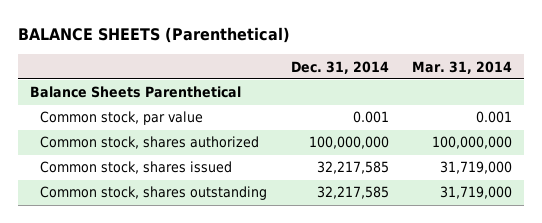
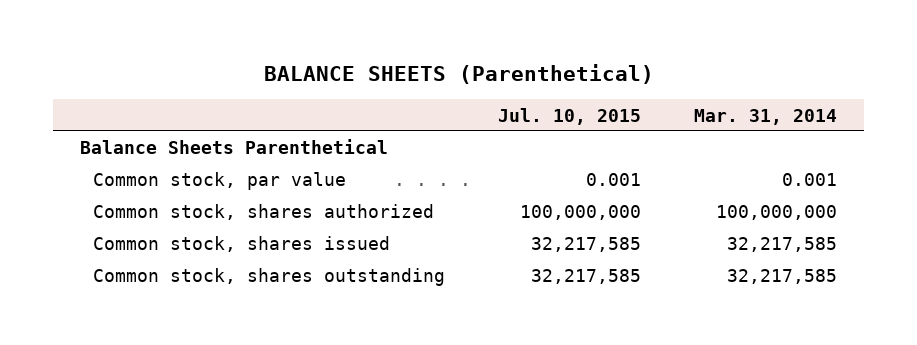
[290,60,389,74] Dec. 31, 2014 -> none
none -> [498,107,642,125] Jul. 10, 2015
[440,161,513,175] 31,719,000 -> [727,237,838,253] 32,217,585
[440,186,513,200] 31,719,000 -> [727,269,838,285] 32,217,585

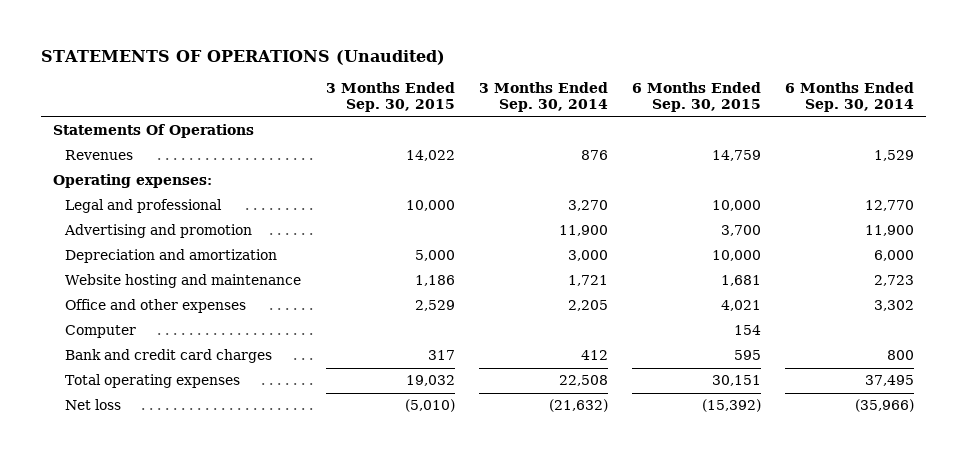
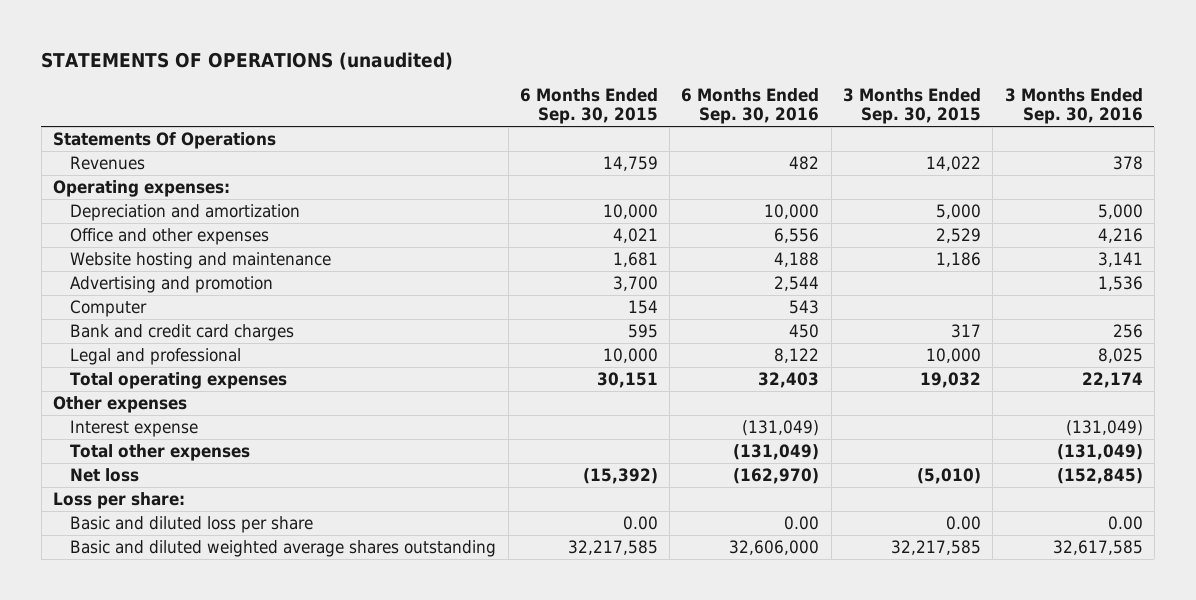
[40,50,445,66] STATEMENTS OF OPERATIONS (Unaudited) -> [41,51,454,70] STATEMENTS OF OPERATIONS (unaudited)
[478,82,608,113] 3 Months Ended Sep. 30, 2014 -> none
[785,82,915,113] 6 Months Ended Sep. 30, 2014 -> none
none -> [681,88,820,125] 6 Months Ended Sep. 30, 2016
none -> [1004,88,1143,125] 3 Months Ended Sep. 30, 2016
[65,274,302,289] Website hosting and maintenance -> [70,251,332,269] Website hosting and maintenance
[64,224,253,239] Advertising and promotion -> [70,275,274,293] Advertising and promotion
[65,199,223,214] Legal and professional -> [70,347,242,365] Legal and professional
none -> [52,395,187,413] Other expenses
none -> [70,419,199,437] Interest expense
none -> [70,443,251,461] Total other expenses
none -> [52,491,185,509] Loss per share:
none -> [70,515,314,533] Basic and diluted loss per share
none -> [70,539,497,557] Basic and diluted weighted average shares outstanding

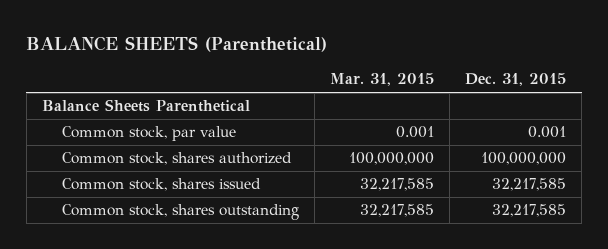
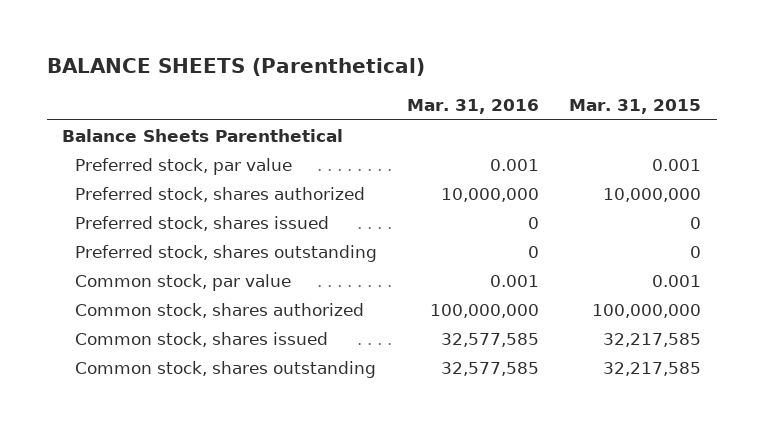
[465,73,567,87] Dec. 31, 2015 -> none
none -> [407,99,540,115] Mar. 31, 2016
none -> [75,157,293,175] Preferred stock, par value
none -> [75,186,366,202] Preferred stock, shares authorized
none -> [75,215,330,231] Preferred stock, shares issued
none -> [75,244,378,262] Preferred stock, shares outstanding

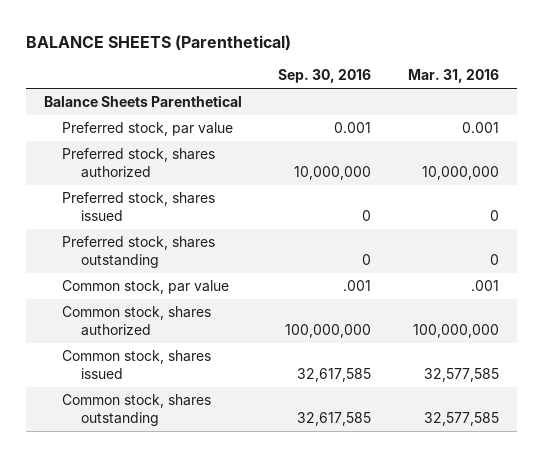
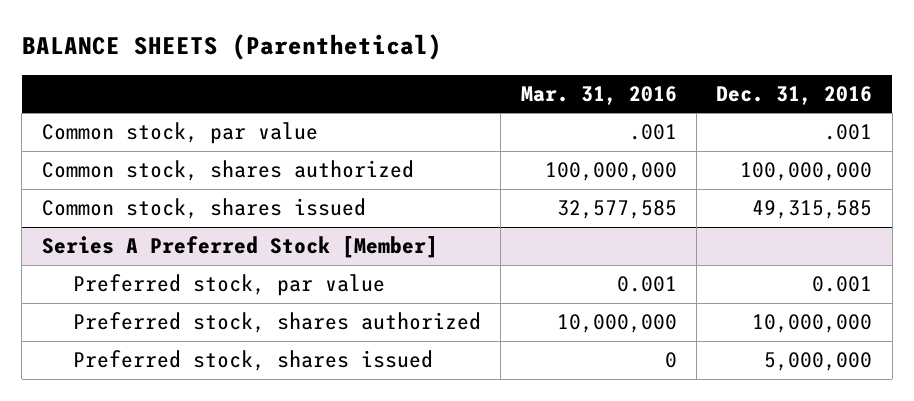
[278,69,372,84] Sep. 30, 2016 -> none
none -> [716,85,873,105] Dec. 31, 2016
[44,95,243,108] Balance Sheets Parenthetical -> none
[62,122,234,137] Preferred stock, par value -> none
[62,148,216,178] Preferred stock, shares authorized -> none
[62,192,216,221] Preferred stock, shares issued -> none
[62,236,216,268] Preferred stock, shares outstanding -> none
[62,394,212,426] Common stock, shares outstanding -> none
none -> [41,236,438,259] Series A Preferred Stock [Member]
none -> [72,274,385,297] Preferred stock, par value
none -> [72,312,481,334] Preferred stock, shares authorized
none -> [72,350,433,372] Preferred stock, shares issued

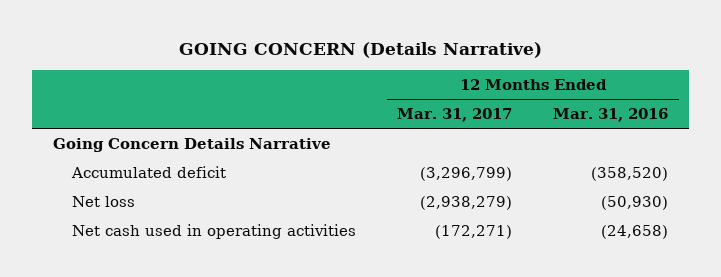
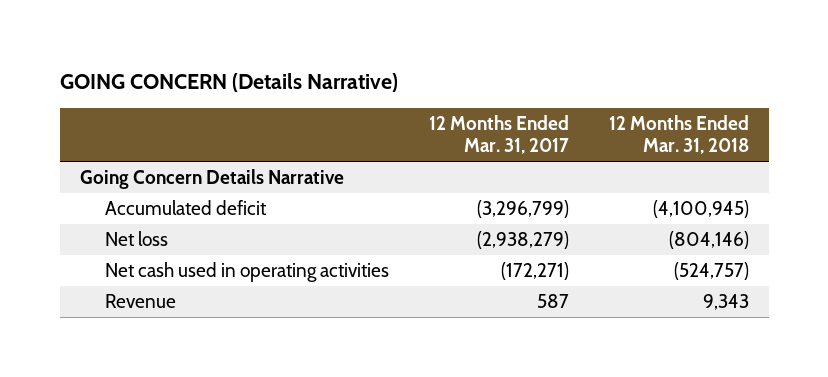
[553,108,669,123] Mar. 31, 2016 -> none
none -> [608,114,749,155] 12 Months Ended Mar. 31, 2018
none -> [105,293,177,308] Revenue

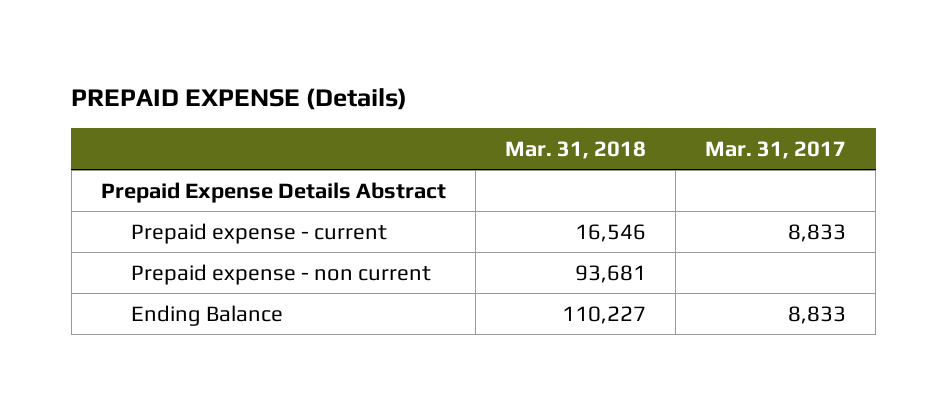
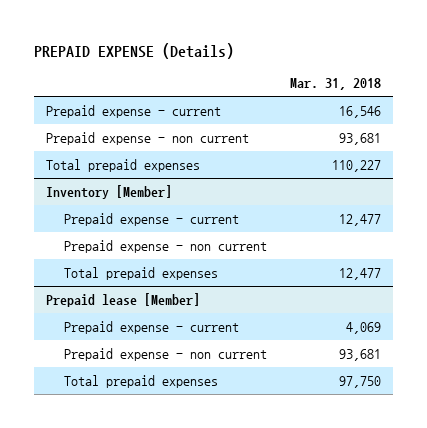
[705,140,847,159] Mar. 31, 2017 -> none
[100,181,446,203] Prepaid Expense Details Abstract -> none
[131,304,284,326] Ending Balance -> [45,158,200,172] Total prepaid expenses
none -> [45,184,172,199] Inventory [Member]
none -> [64,212,240,226] Prepaid expense - current
none -> [64,239,268,253] Prepaid expense - non current
none -> [64,266,219,280] Total prepaid expenses
none -> [45,292,200,307] Prepaid lease [Member]
none -> [64,320,240,334] Prepaid expense - current
none -> [64,347,268,361] Prepaid expense - non current
none -> [64,374,219,388] Total prepaid expenses

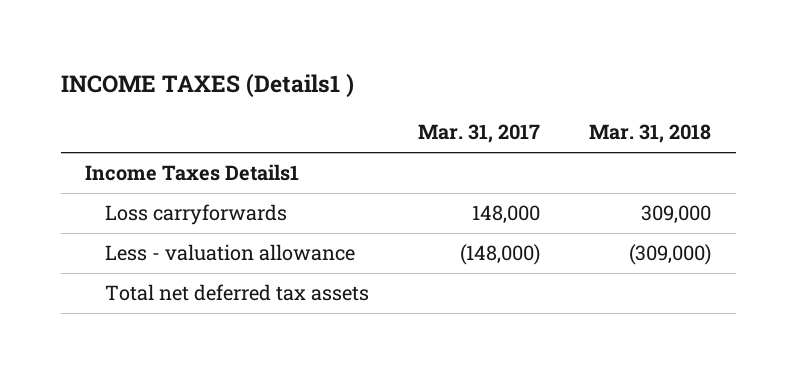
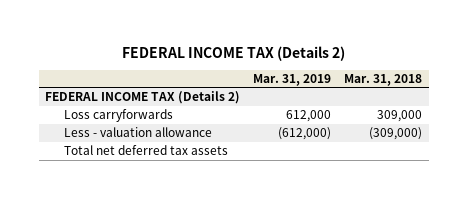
[60,72,354,98] INCOME TAXES (Details1 ) -> [121,45,345,61] FEDERAL INCOME TAX (Details 2)
[418,124,541,144] Mar. 31, 2017 -> none
none -> [253,73,332,86] Mar. 31, 2019
[85,164,300,182] Income Taxes Details1 -> [45,91,241,105] FEDERAL INCOME TAX (Details 2)

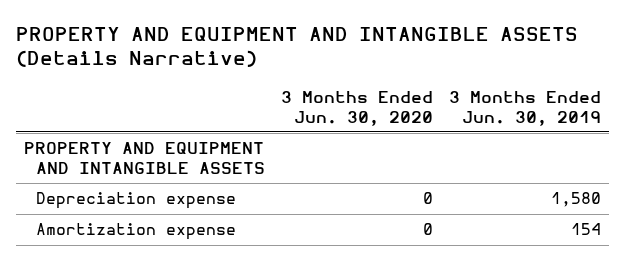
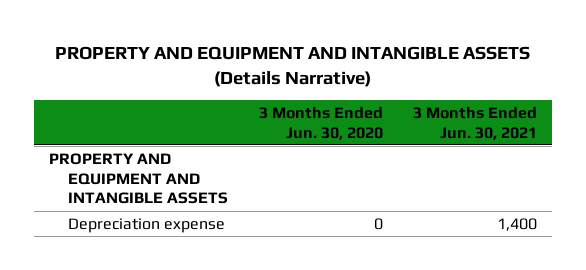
[449,90,602,126] 3 Months Ended Jun. 30, 2019 -> none
none -> [413,105,538,140] 3 Months Ended Jun. 30, 2021
[36,223,237,241] Amortization expense -> none

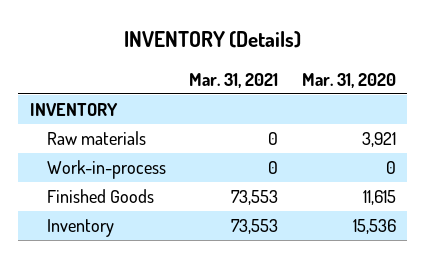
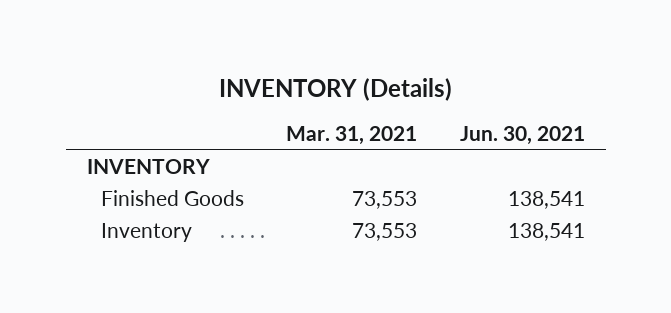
[301,72,396,88] Mar. 31, 2020 -> none
none -> [459,126,585,146] Jun. 30, 2021
[46,131,146,146] Raw materials -> none
[46,160,166,180] Work-in-process -> none

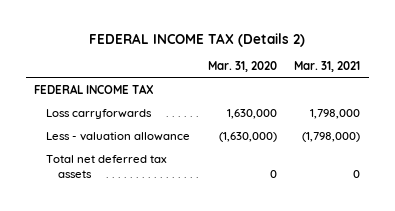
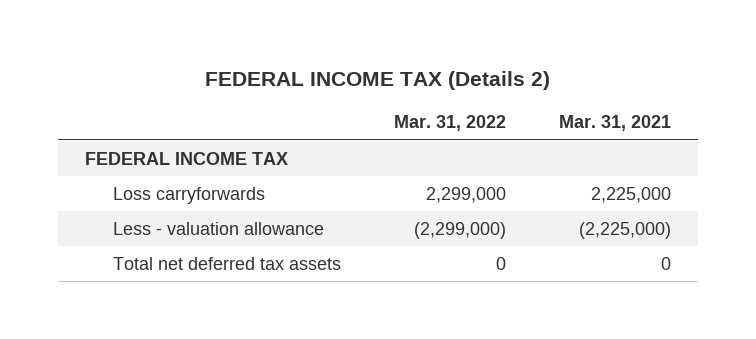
[207,61,277,73] Mar. 31, 2020 -> none
none -> [393,115,506,132] Mar. 31, 2022
[310,109,361,120] 1,798,000 -> [591,186,672,203] 2,225,000
[302,132,361,143] (1,798,000) -> [579,221,672,239] (2,225,000)

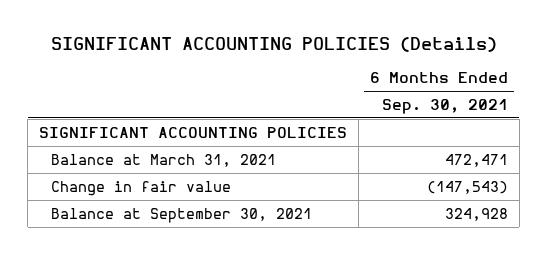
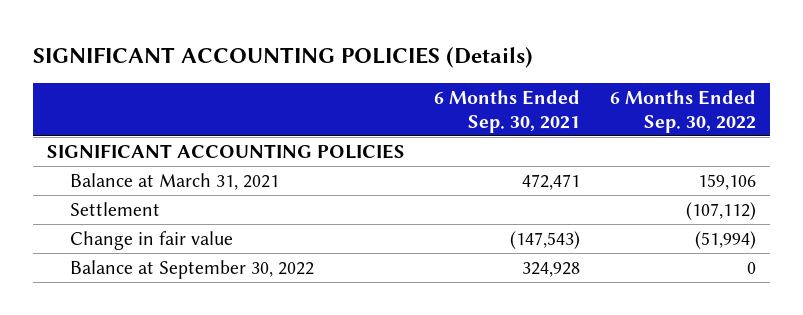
none -> [609,89,756,133] 6 Months Ended Sep. 30, 2022
none -> [70,201,161,216] Settlement
[50,207,312,223] Balance at September 30, 2021 -> [70,259,315,279] Balance at September 30, 2022

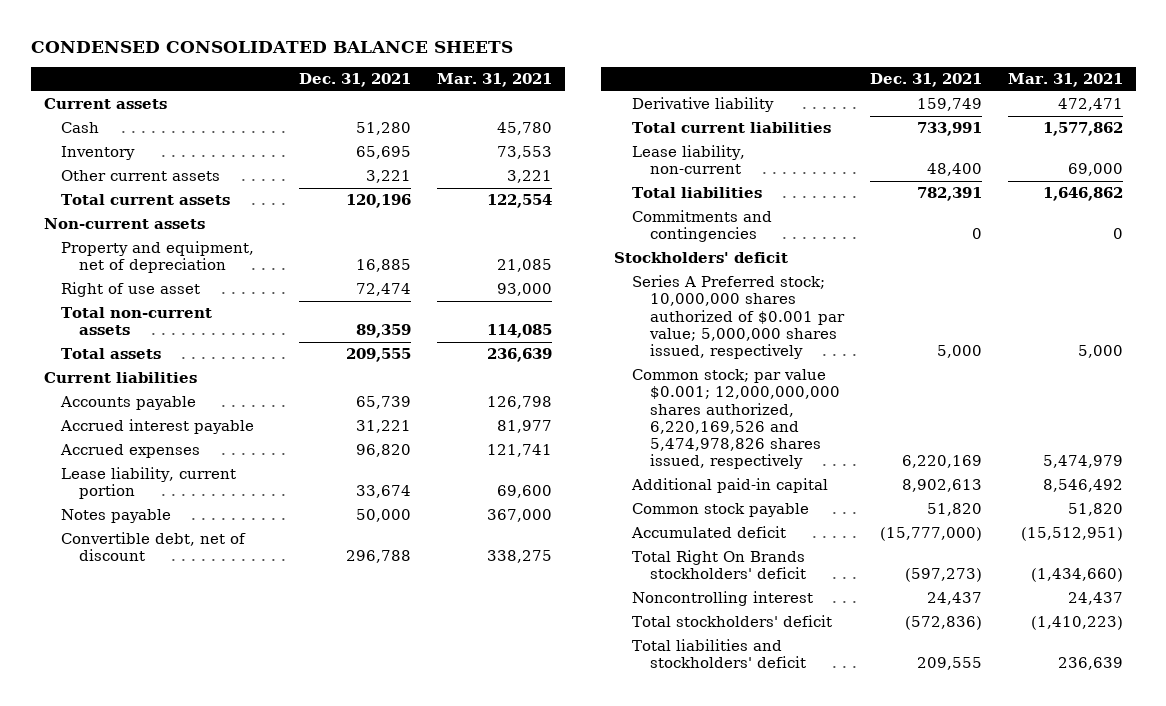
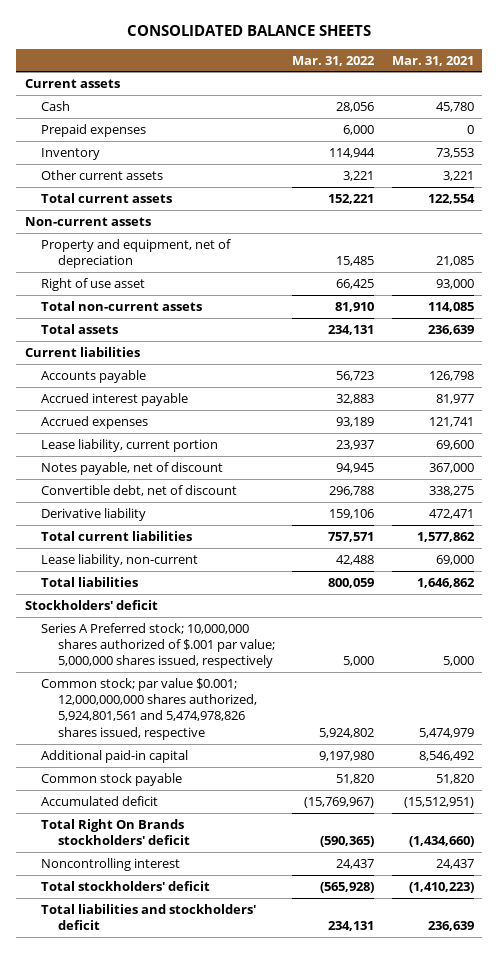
[30,40,513,53] CONDENSED CONSOLIDATED BALANCE SHEETS -> [127,24,372,36] CONSOLIDATED BALANCE SHEETS
[299,73,412,88] Dec. 31, 2021 -> none
none -> [292,55,376,66] Mar. 31, 2022
none -> [41,123,147,137] Prepaid expenses
[61,508,172,523] Notes payable -> [41,461,224,475] Notes payable, net of discount
[632,209,773,243] Commitments and contingencies -> none
[632,274,845,360] Series A Preferred stock; 10,000,000 shares authorized of $0.001 par value; 5,000,000 shares issued, respectively -> [41,622,276,669] Series A Preferred stock; 10,000,000 shares authorized of $.001 par value; 5,000,000 shares issued, respectively
[632,368,840,470] Common stock; par value $0.001; 12,000,000,000 shares authorized, 6,220,169,526 and 5,474,978,826 shares issued, respectively -> [41,677,258,740] Common stock; par value $0.001; 12,000,000,000 shares authorized, 5,924,801,561 and 5,474,978,826 shares issued, respective

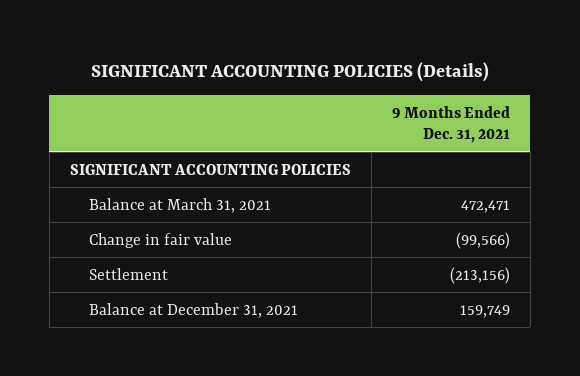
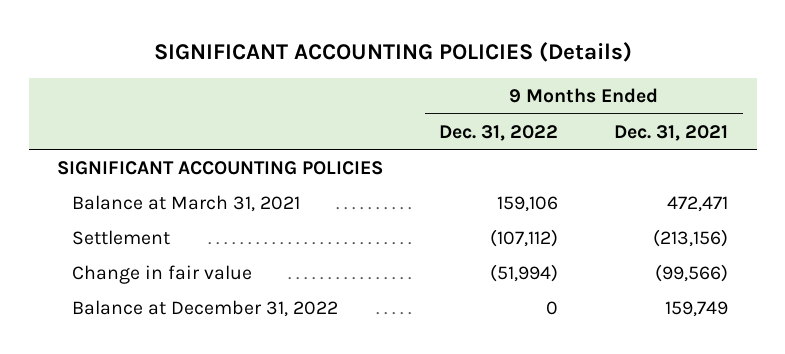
none -> [439,124,559,141] Dec. 31, 2022
[89,232,233,248] Change in fair value -> [72,264,253,284] Change in fair value
[89,302,299,318] Balance at December 31, 2021 -> [72,299,339,317] Balance at December 31, 2022

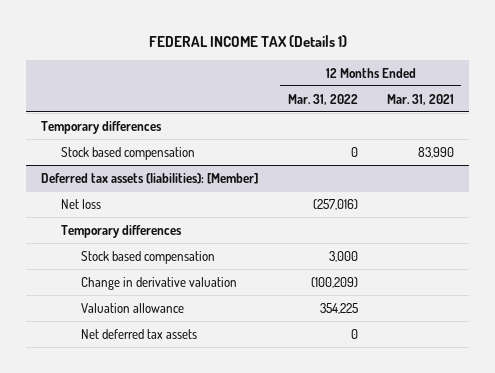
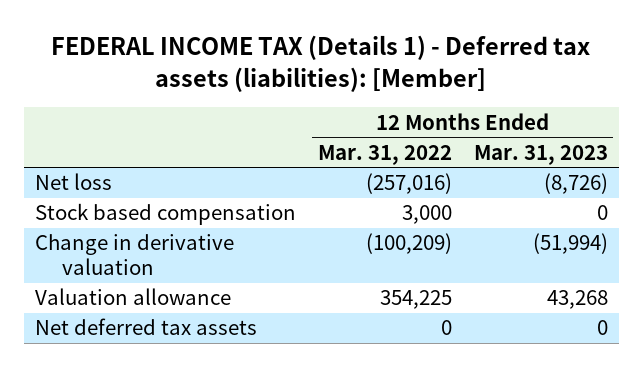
[148,34,347,47] FEDERAL INCOME TAX (Details 1) -> [51,35,591,92] FEDERAL INCOME TAX (Details 1) - Deferred tax assets (liabilities): [Member]
[387,93,455,105] Mar. 31, 2021 -> none
none -> [473,144,608,165] Mar. 31, 2023
[40,120,162,134] Temporary differences -> none
[61,146,196,160] Stock based compensation -> none
[40,172,258,184] Deferred tax assets (liabilities): [Member] -> none
[61,224,183,238] Temporary differences -> none

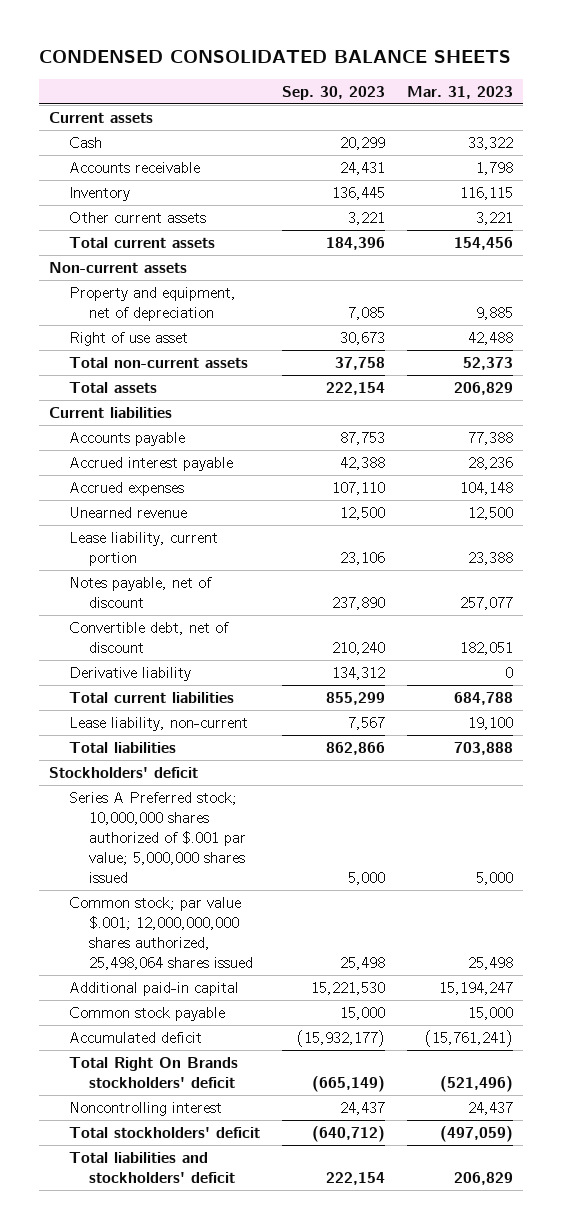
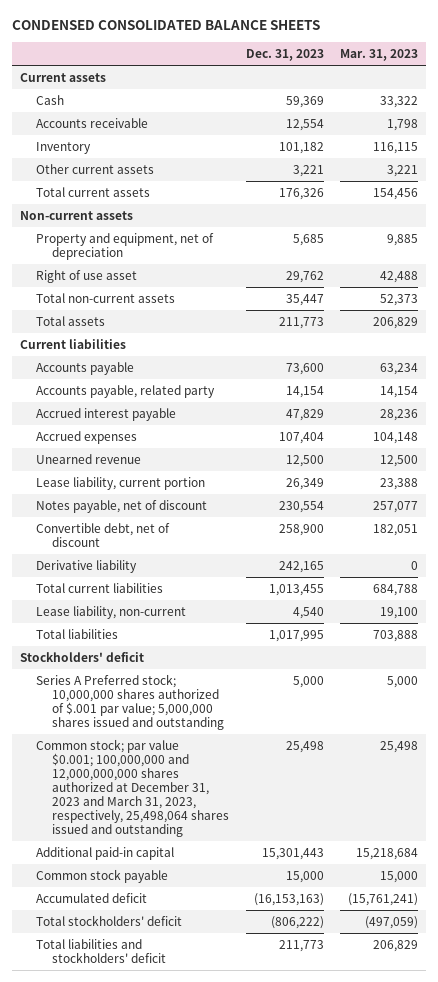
[281,86,385,101] Sep. 30, 2023 -> none
none -> [245,48,324,61] Dec. 31, 2023
[467,431,513,445] 77,388 -> [379,362,418,375] 63,234
none -> [36,384,216,398] Accounts payable, related party
[69,791,247,883] Series A Preferred stock; 10,000,000 shares authorized of $.001 par value; 5,000,000 shares issued -> [36,673,225,730] Series A Preferred stock; 10,000,000 shares authorized of $.001 par value; 5,000,000 shares issued and outstanding
[69,896,254,970] Common stock; par value $.001; 12,000,000,000 shares authorized, 25,498,064 shares issued -> [36,738,230,837] Common stock; par value $0.001; 100,000,000 and 12,000,000,000 shares authorized at December 31, 2023 and March 31, 2023, respectively, 25,498,064 shares issued and outstanding
[438,981,513,995] 15,194,247 -> [355,847,418,860] 15,218,684
[69,1056,239,1088] Total Right On Brands stockholders' deficit -> none
[69,1101,223,1116] Noncontrolling interest -> none

